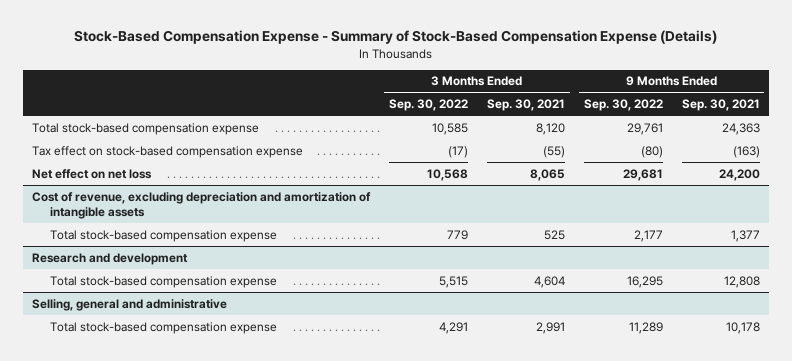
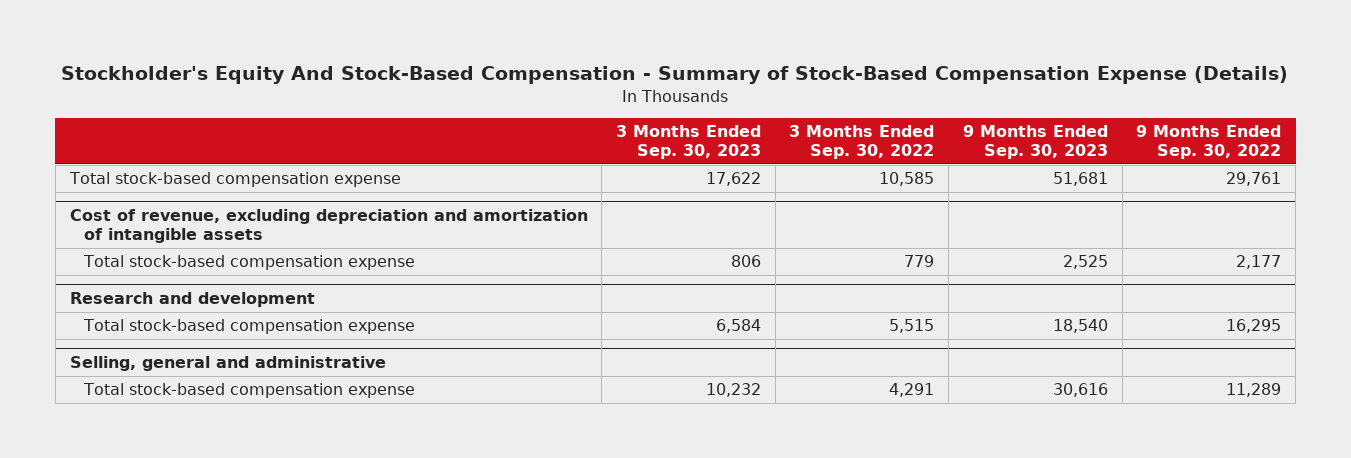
[73,30,717,45] Stock-Based Compensation Expense - Summary of Stock-Based Compensation Expense (Details) -> [61,66,1289,85] Stockholder's Equity And Stock-Based Compensation - Summary of Stock-Based Compensation Expense (Details)
[486,99,565,112] Sep. 30, 2021 -> none
[681,99,760,112] Sep. 30, 2021 -> none
none -> [615,124,761,159] 3 Months Ended Sep. 30, 2023
none -> [962,124,1108,159] 9 Months Ended Sep. 30, 2023
[32,145,304,158] Tax effect on stock-based compensation expense -> none
[32,168,153,179] Net effect on net loss -> none

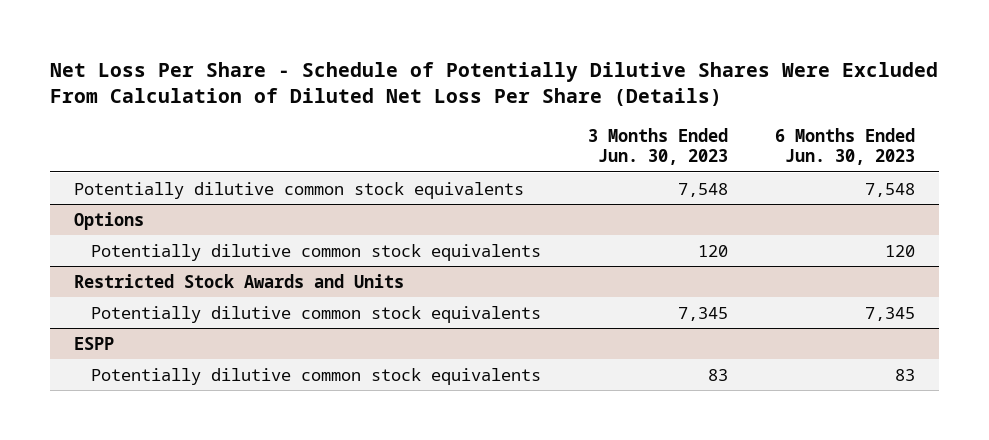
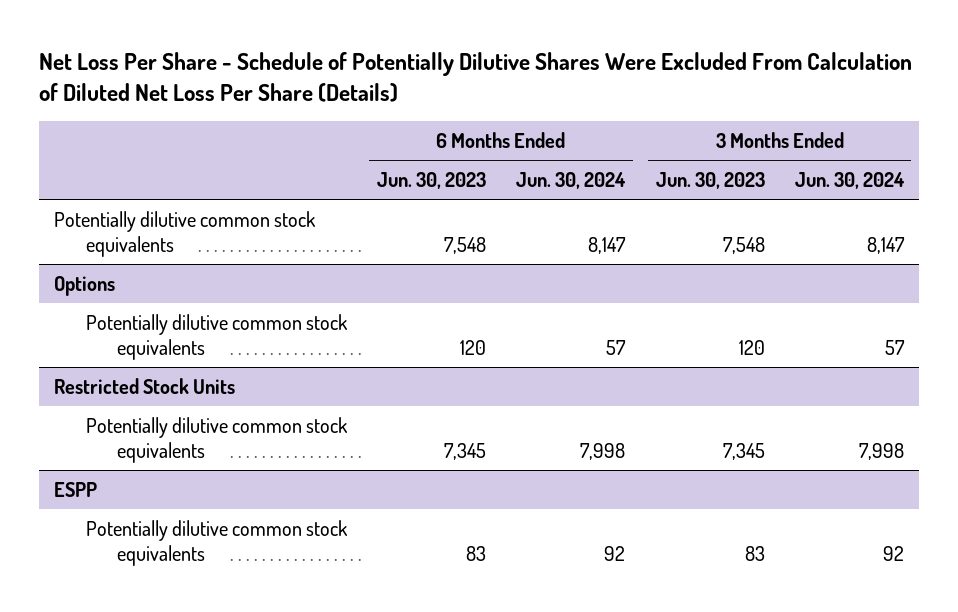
none -> [516,172,627,190] Jun. 30, 2024
none -> [794,172,905,190] Jun. 30, 2024
[73,273,404,288] Restricted Stock Awards and Units -> [54,377,236,394] Restricted Stock Units

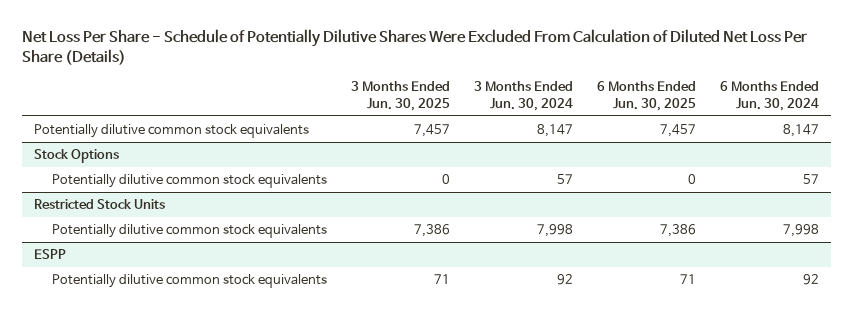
[376,172,486,190] Jun. 30, 2023 -> none
[655,172,765,190] Jun. 30, 2023 -> none
none -> [351,81,451,111] 3 Months Ended Jun. 30, 2025
none -> [596,81,696,111] 6 Months Ended Jun. 30, 2025
[54,275,116,296] Options -> [34,149,120,164] Stock Options

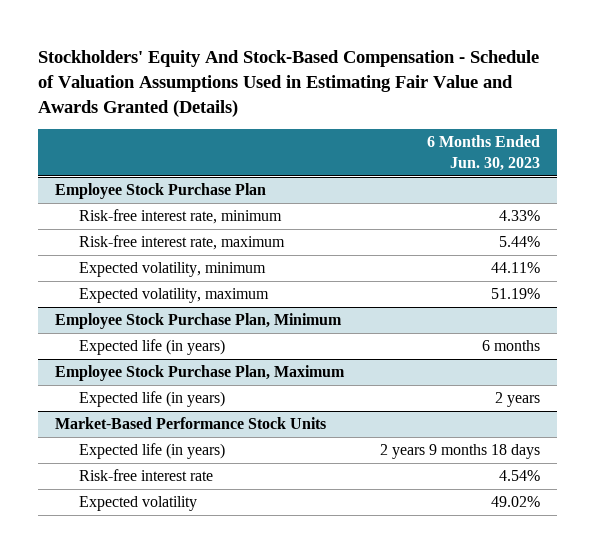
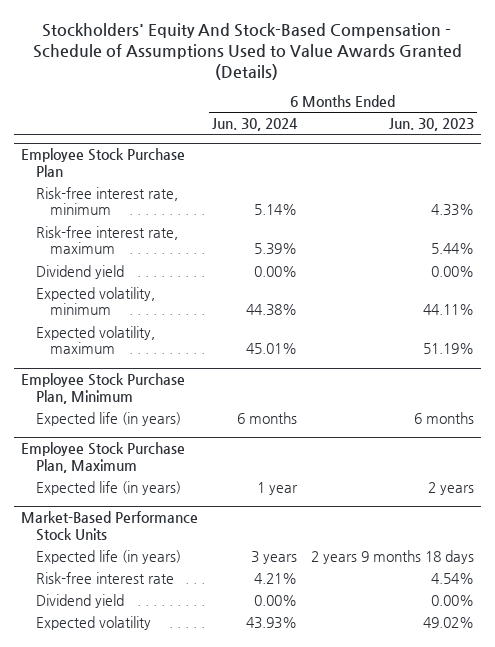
[37,49,539,117] Stockholders' Equity And Stock-Based Compensation - Schedule of Valuation Assumptions Used in Estimating Fair Value and Awards Granted (Details) -> [33,23,463,80] Stockholders' Equity And Stock-Based Compensation - Schedule of Assumptions Used to Value Awards Granted (Details)
none -> [211,117,298,131] Jun. 30, 2024
none -> [35,264,124,279] Dividend yield
none -> [35,593,124,608] Dividend yield

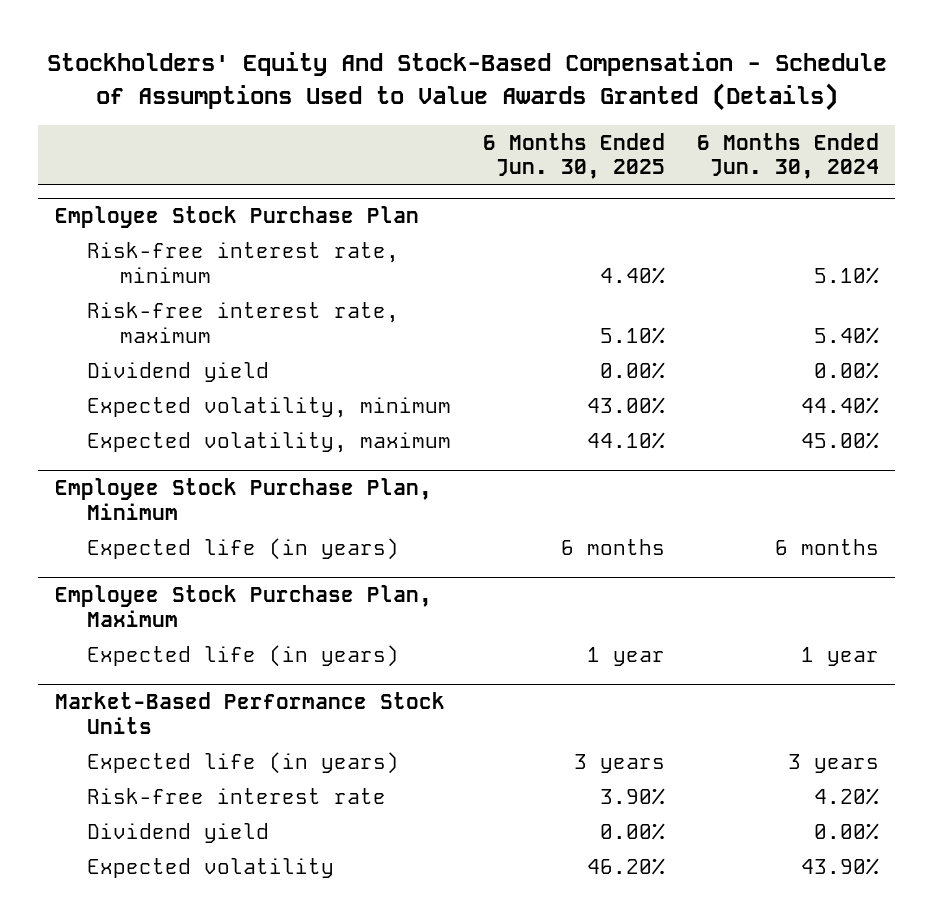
[388,117,474,131] Jun. 30, 2023 -> none
none -> [483,132,666,180] 6 Months Ended Jun. 30, 2025
[253,204,297,216] 5.14% -> [814,266,880,284] 5.10%
[253,243,297,256] 5.39% -> [814,326,880,344] 5.40%
[245,304,297,317] 44.38% -> [801,396,880,414] 44.40%
[245,343,297,355] 45.01% -> [801,431,880,449] 45.00%
[253,572,297,584] 4.21% -> [814,787,880,805] 4.20%
[245,616,297,629] 43.93% -> [801,857,880,875] 43.90%

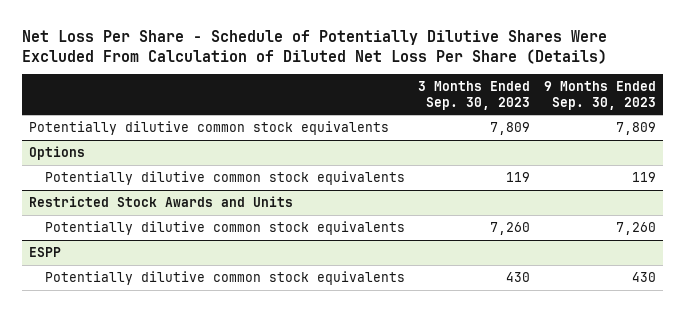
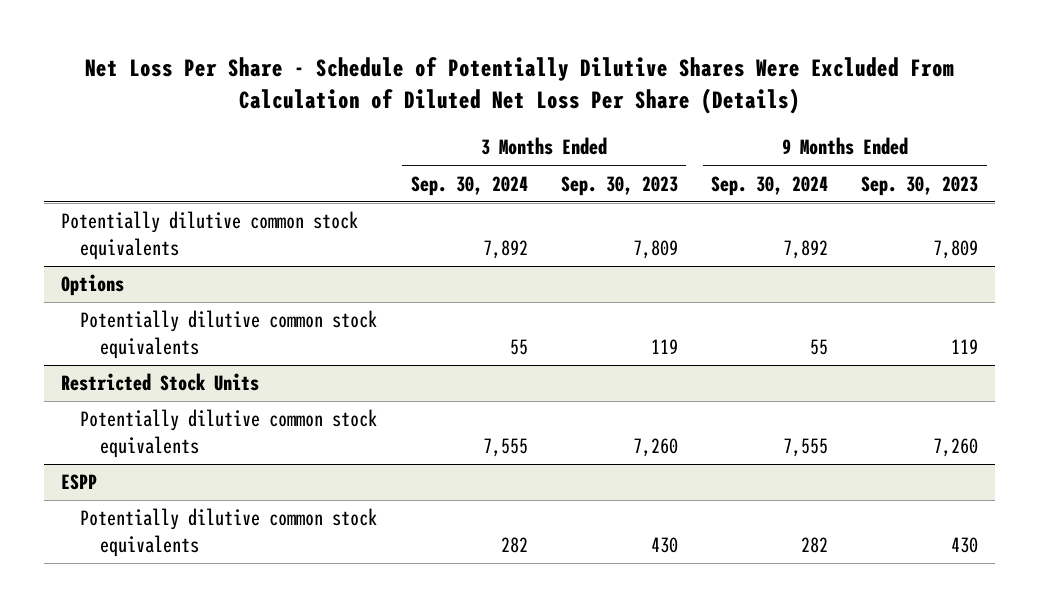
none -> [410,175,528,196] Sep. 30, 2024
none -> [711,175,829,196] Sep. 30, 2024
[28,195,293,207] Restricted Stock Awards and Units -> [60,373,259,392] Restricted Stock Units

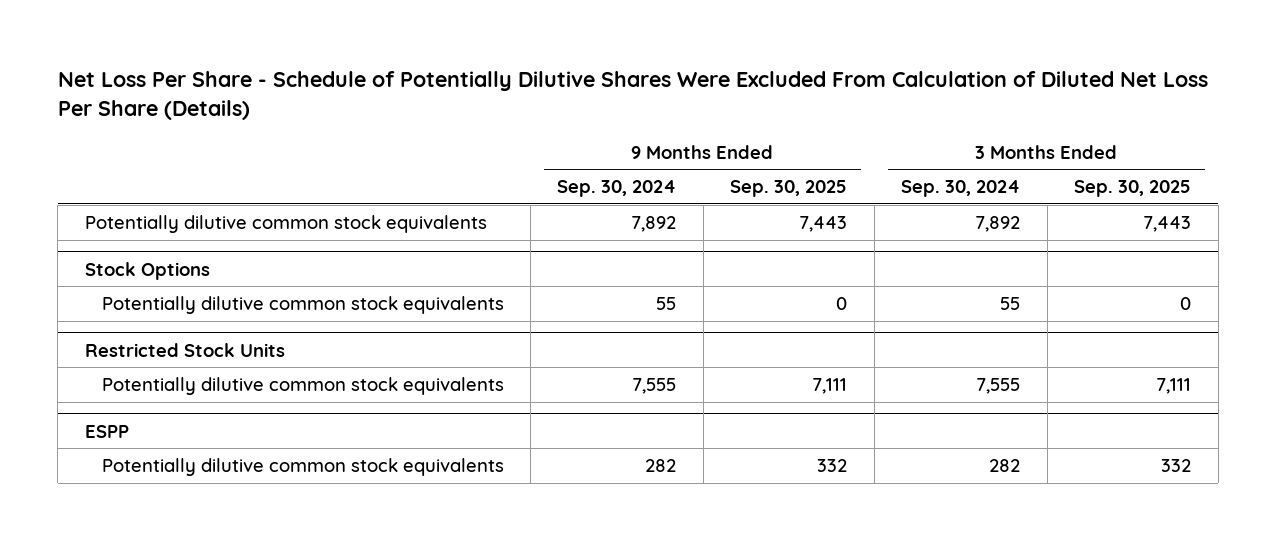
[560,175,678,196] Sep. 30, 2023 -> none
[861,175,979,196] Sep. 30, 2023 -> none
none -> [730,180,848,198] Sep. 30, 2025
none -> [1074,180,1192,198] Sep. 30, 2025
[60,274,124,297] Options -> [84,261,210,280] Stock Options

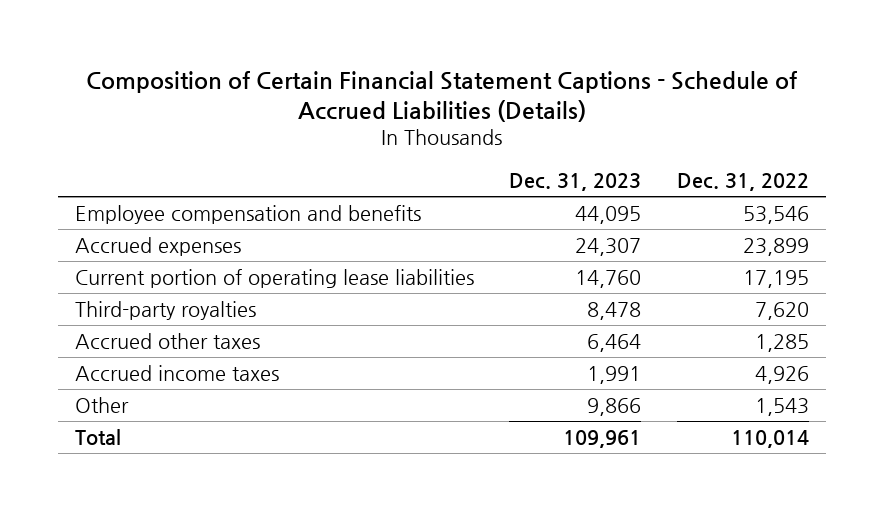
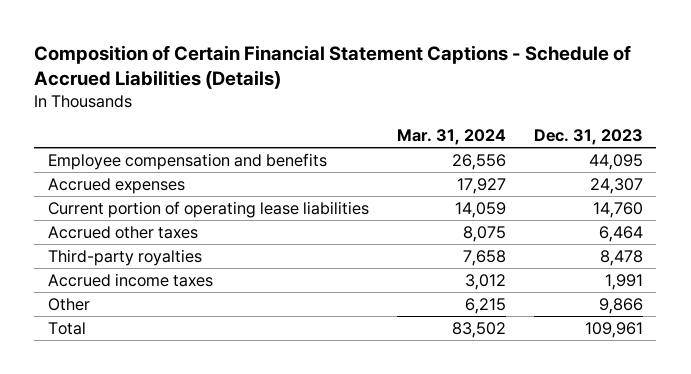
[676,172,809,191] Dec. 31, 2022 -> none
none -> [396,129,506,146] Mar. 31, 2024
[75,300,257,320] Third-party royalties -> [48,248,203,266] Third-party royalties

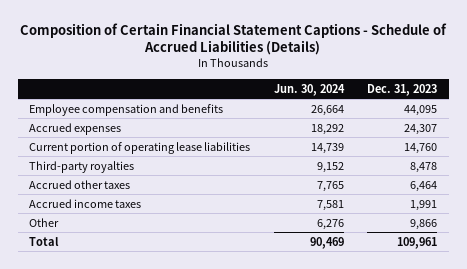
[396,129,506,146] Mar. 31, 2024 -> none
none -> [273,83,345,96] Jun. 30, 2024
[48,225,199,239] Accrued other taxes -> [29,179,131,189] Accrued other taxes

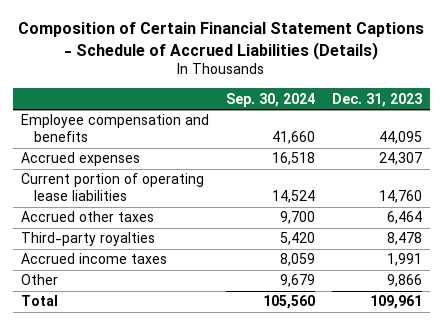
[273,83,345,96] Jun. 30, 2024 -> none
none -> [225,92,315,107] Sep. 30, 2024
[29,160,135,173] Third-party royalties -> [21,232,156,247] Third-party royalties

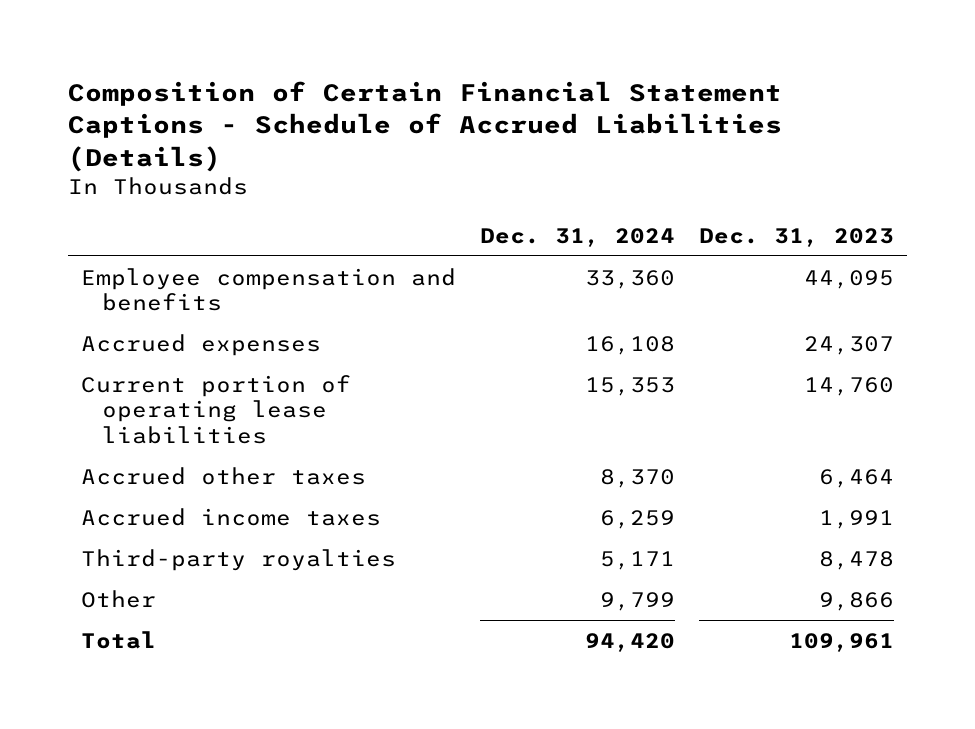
[225,92,315,107] Sep. 30, 2024 -> none
none -> [479,227,675,247] Dec. 31, 2024
[21,232,156,247] Third-party royalties -> [80,548,396,571] Third-party royalties

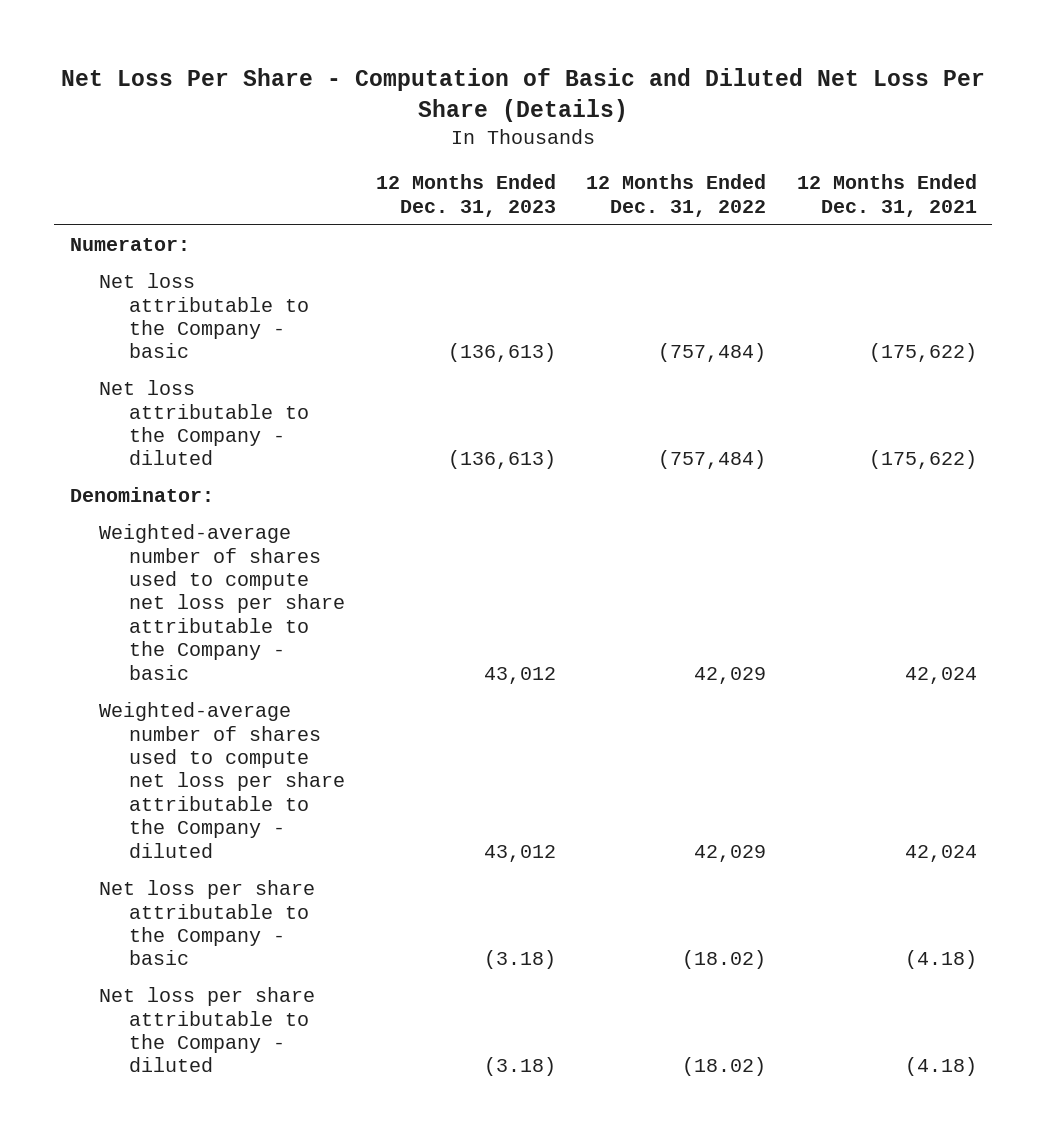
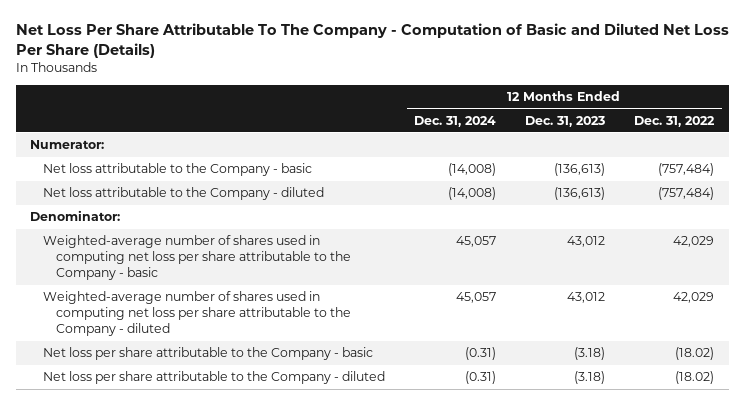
[61,67,986,122] Net Loss Per Share - Computation of Basic and Diluted Net Loss Per Share (Details) -> [15,23,729,59] Net Loss Per Share Attributable To The Company - Computation of Basic and Diluted Net Loss Per Share (Details)
[797,174,978,217] 12 Months Ended Dec. 31, 2021 -> none
none -> [414,115,497,127] Dec. 31, 2024
[99,524,345,680] Weighted-average number of shares used to compute net loss per share attributable to the Company - basic -> [42,235,351,281] Weighted-average number of shares used in computing net loss per share attributable to the Company - basic
[99,702,345,858] Weighted-average number of shares used to compute net loss per share attributable to the Company - diluted -> [42,291,351,337] Weighted-average number of shares used in computing net loss per share attributable to the Company - diluted

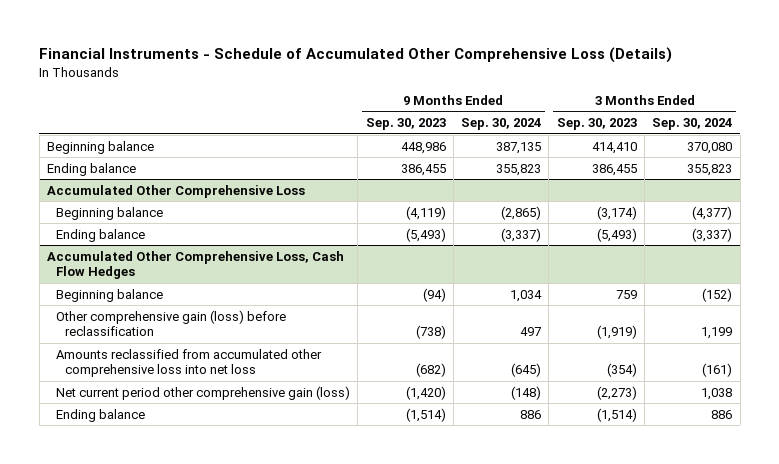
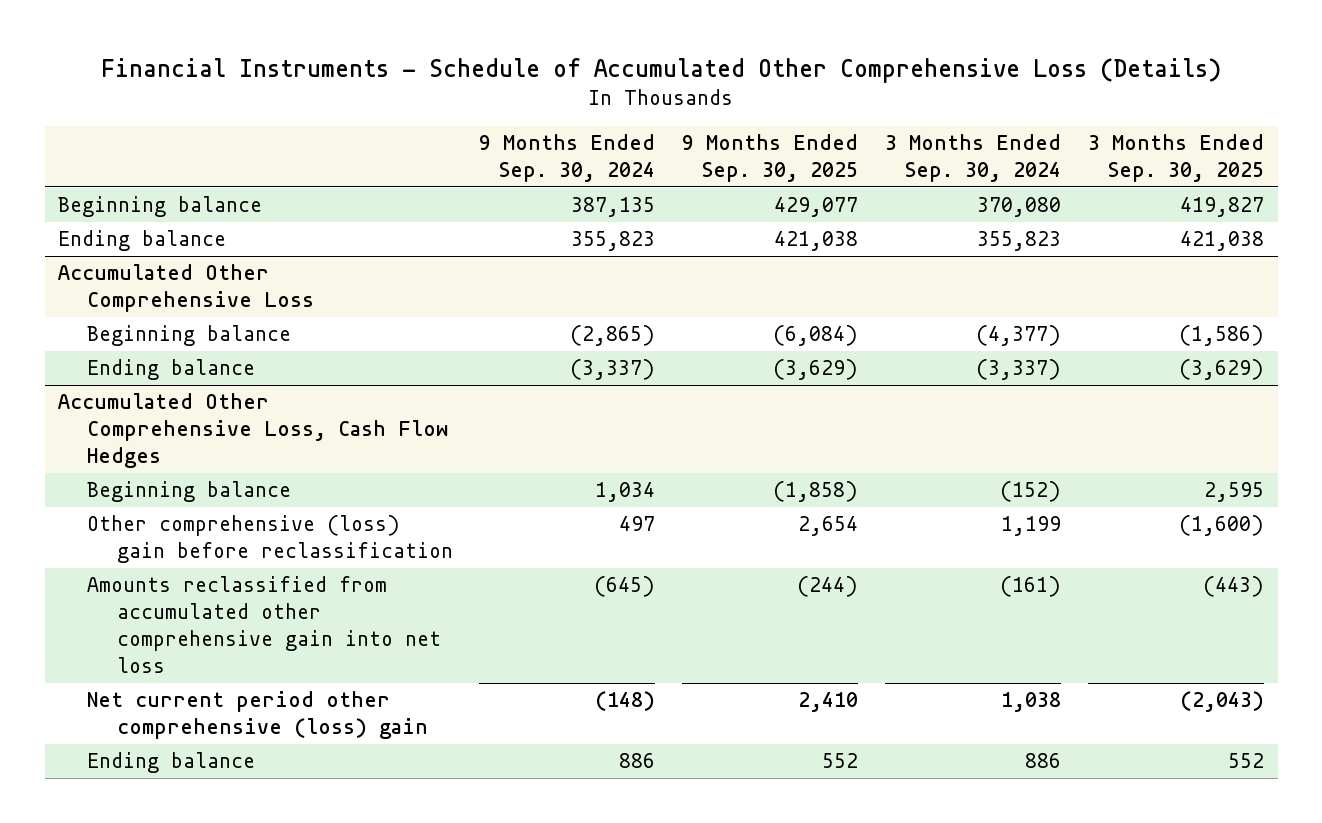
[365,118,446,131] Sep. 30, 2023 -> none
[556,118,637,131] Sep. 30, 2023 -> none
none -> [682,133,859,183] 9 Months Ended Sep. 30, 2025
none -> [1088,133,1265,183] 3 Months Ended Sep. 30, 2025
[56,309,287,337] Other comprehensive gain (loss) before reclassification -> [87,515,453,564] Other comprehensive (loss) gain before reclassification
[56,348,323,378] Amounts reclassified from accumulated other comprehensive loss into net loss -> [87,576,441,674] Amounts reclassified from accumulated other comprehensive gain into net loss
[56,385,351,400] Net current period other comprehensive gain (loss) -> [87,691,428,740] Net current period other comprehensive (loss) gain

